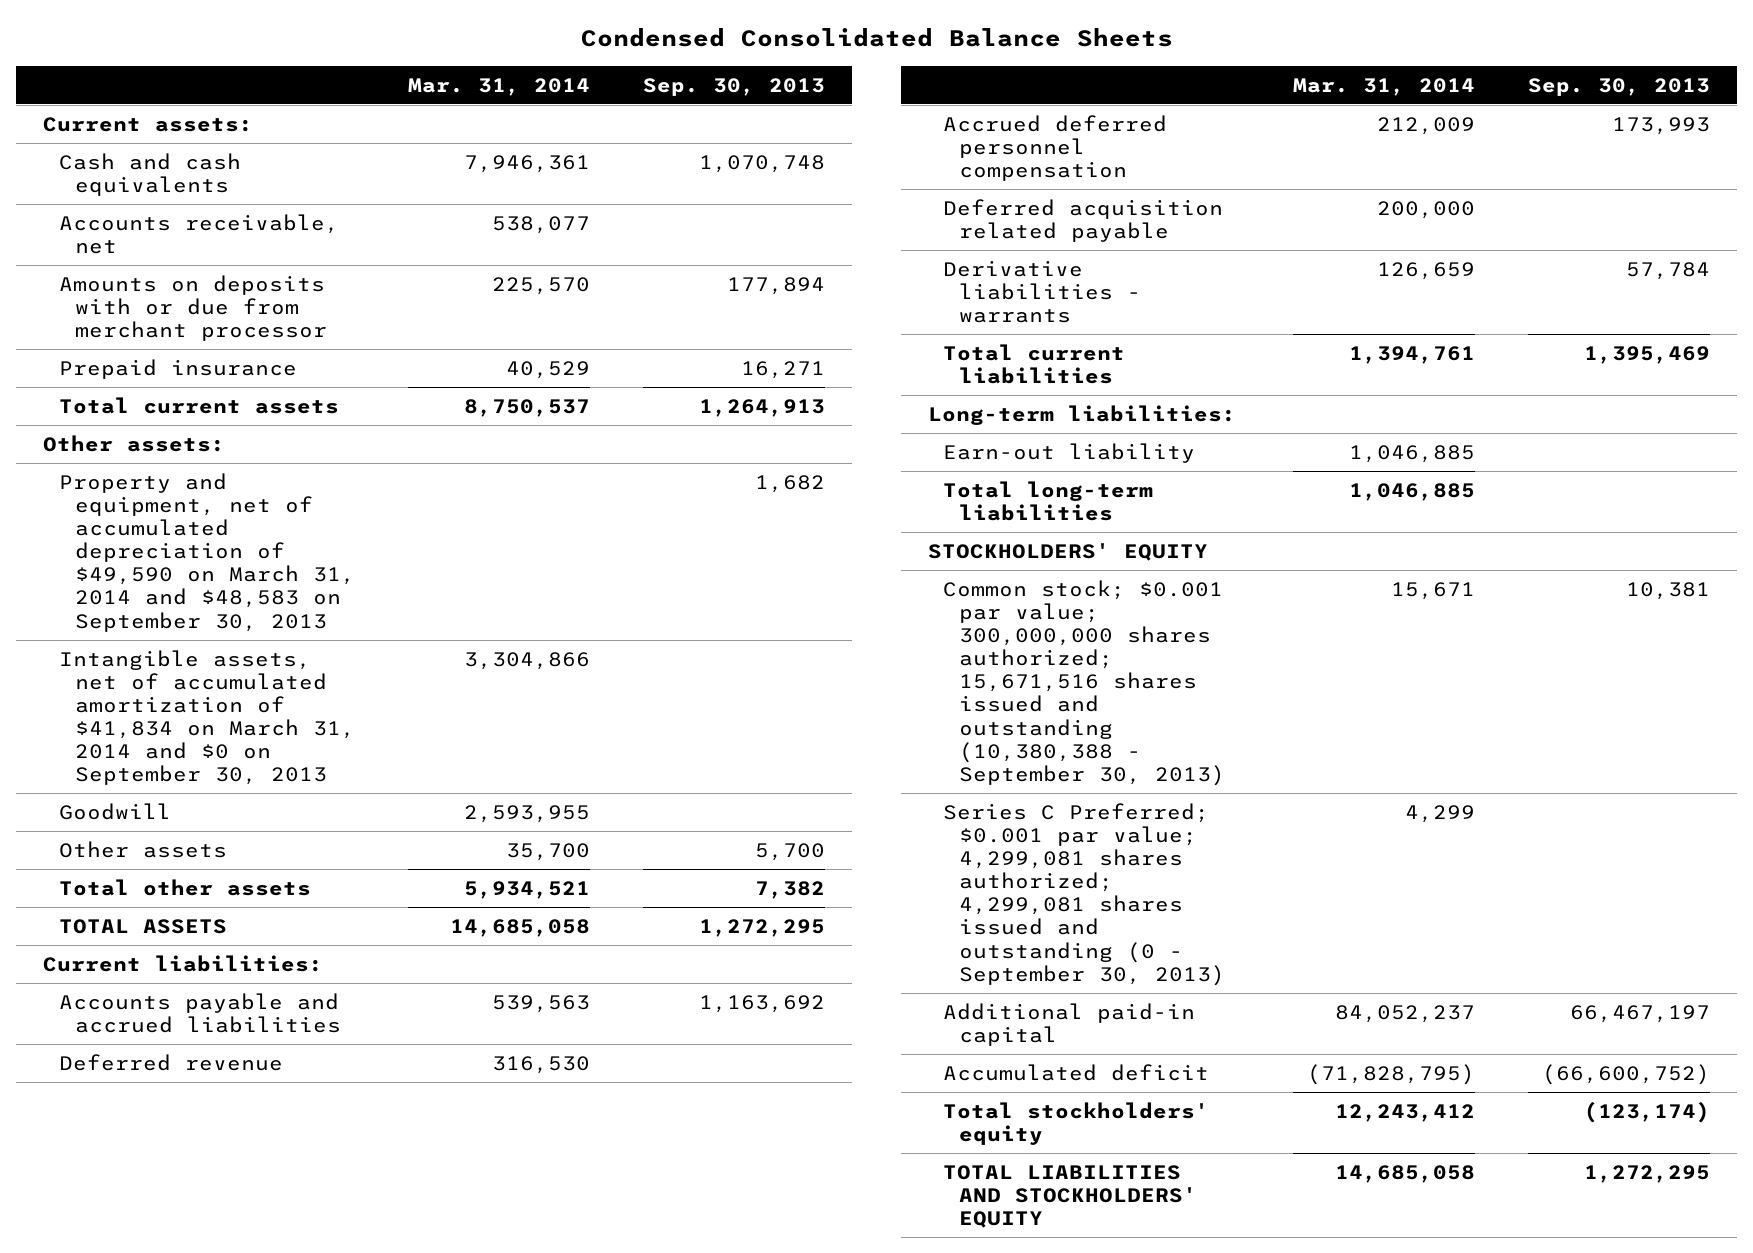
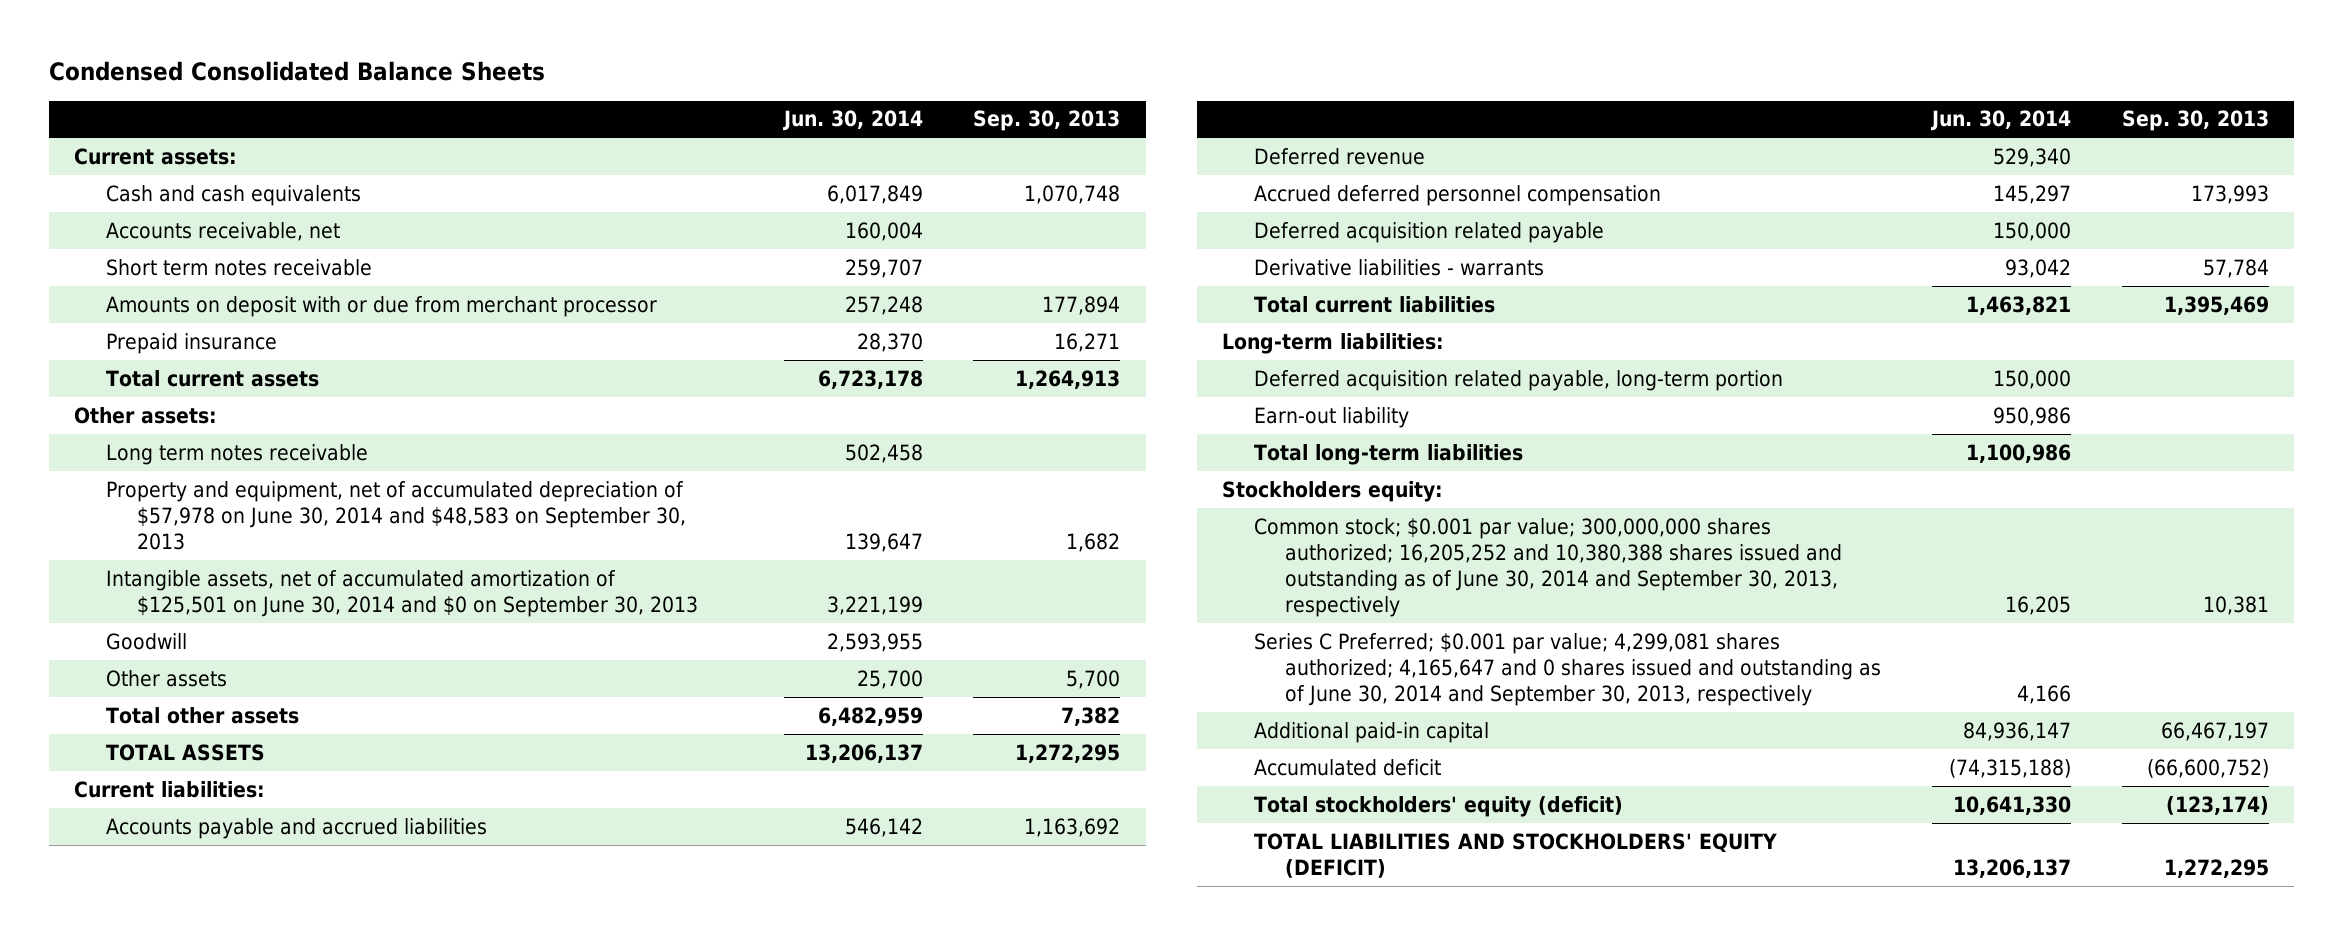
[408,77,591,96] Mar. 31, 2014 -> none
none -> [781,110,923,132] Jun. 30, 2014
none -> [105,258,372,276] Short term notes receivable
[58,274,327,341] Amounts on deposits with or due from merchant processor -> [105,295,657,317] Amounts on deposit with or due from merchant processor
none -> [105,443,368,465] Long term notes receivable
[58,472,355,632] Property and equipment, net of accumulated depreciation of $49,590 on March 31, 2014 and $48,583 on September 30, 2013 -> [105,480,687,551] Property and equipment, net of accumulated depreciation of $57,978 on June 30, 2014 and $48,583 on September 30, 2013
[58,649,355,786] Intangible assets, net of accumulated amortization of $41,834 on March 31, 2014 and $0 on September 30, 2013 -> [105,569,699,618] Intangible assets, net of accumulated amortization of $125,501 on June 30, 2014 and $0 on September 30, 2013
none -> [1253,369,1783,391] Deferred acquisition related payable, long-term portion
[927,542,1208,561] STOCKHOLDERS' EQUITY -> [1222,480,1444,502] Stockholders equity:
[943,579,1226,786] Common stock; $0.001 par value; 300,000,000 shares authorized; 15,671,516 shares issued and outstanding (10,380,388 - September 30, 2013) -> [1253,517,1843,618] Common stock; $0.001 par value; 300,000,000 shares authorized; 16,205,252 and 10,380,388 shares issued and outstanding as of June 30, 2014 and September 30, 2013, respectively
[943,802,1226,986] Series C Preferred; $0.001 par value; 4,299,081 shares authorized; 4,299,081 shares issued and outstanding (0 - September 30, 2013) -> [1253,632,1882,707] Series C Preferred; $0.001 par value; 4,299,081 shares authorized; 4,165,647 and 0 shares issued and outstanding as of June 30, 2014 and September 30, 2013, respectively
[943,1101,1210,1145] Total stockholders' equity -> [1253,795,1623,817] Total stockholders' equity (deficit)
[943,1164,1198,1228] TOTAL LIABILITIES AND STOCKHOLDERS' EQUITY -> [1253,832,1777,879] TOTAL LIABILITIES AND STOCKHOLDERS' EQUITY (DEFICIT)

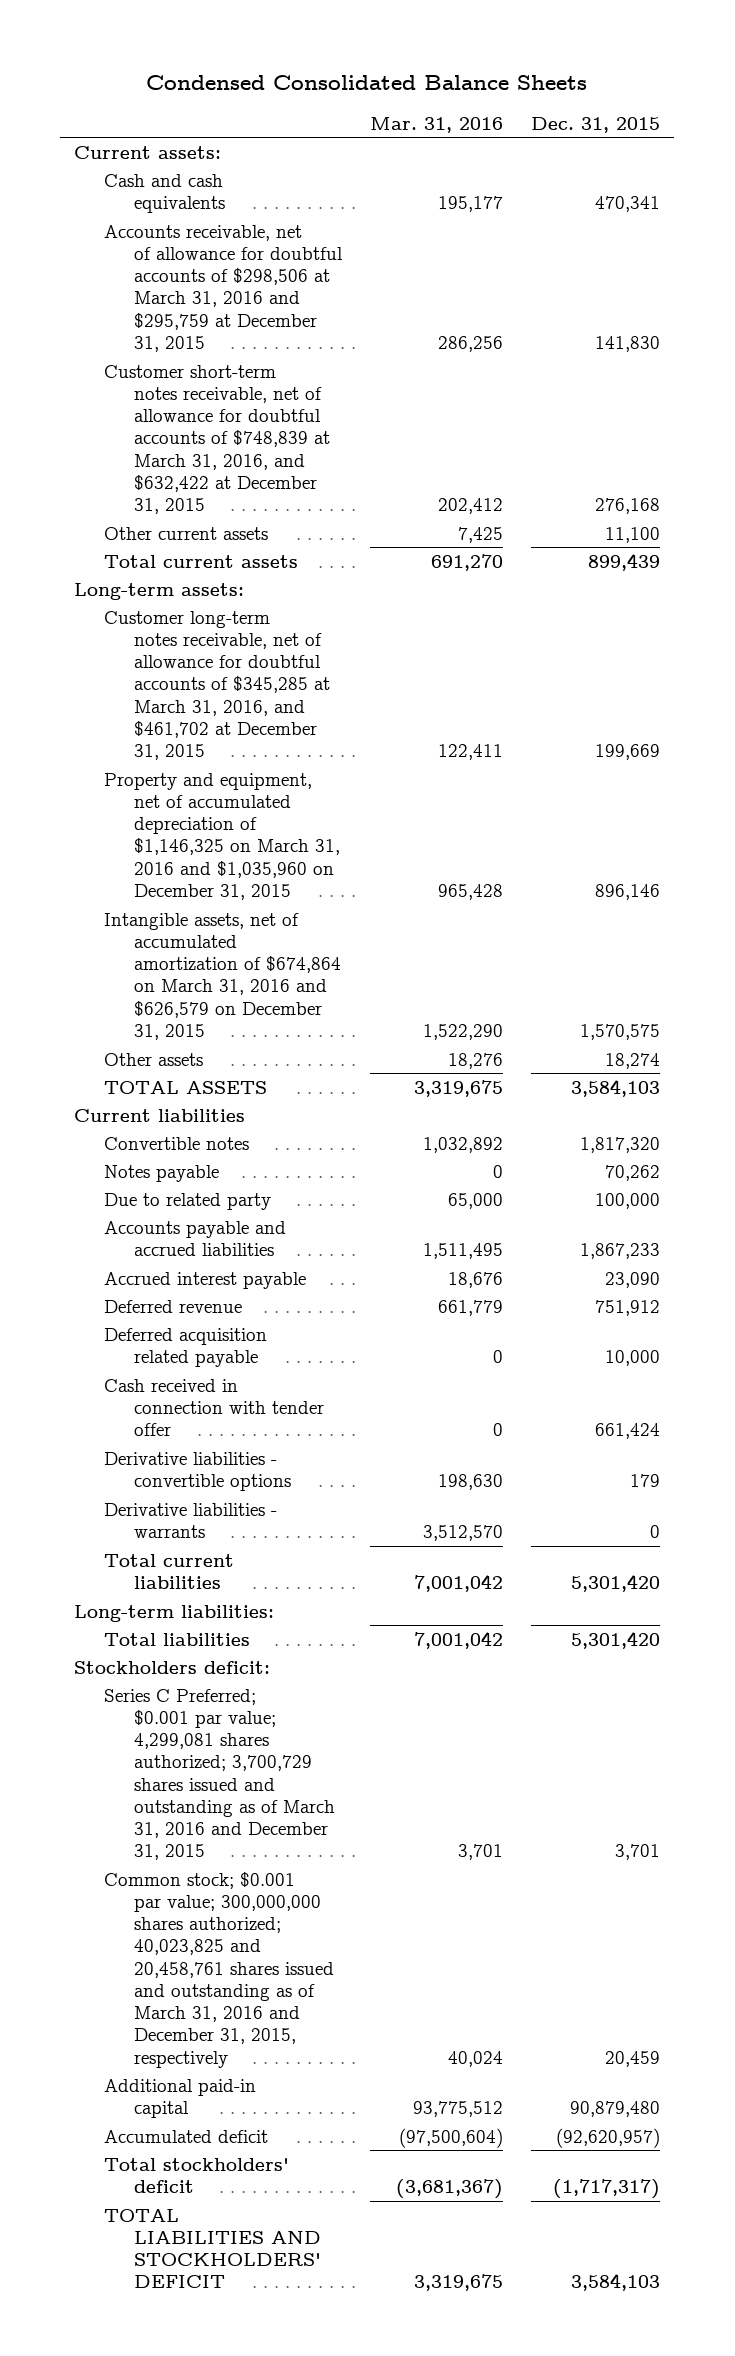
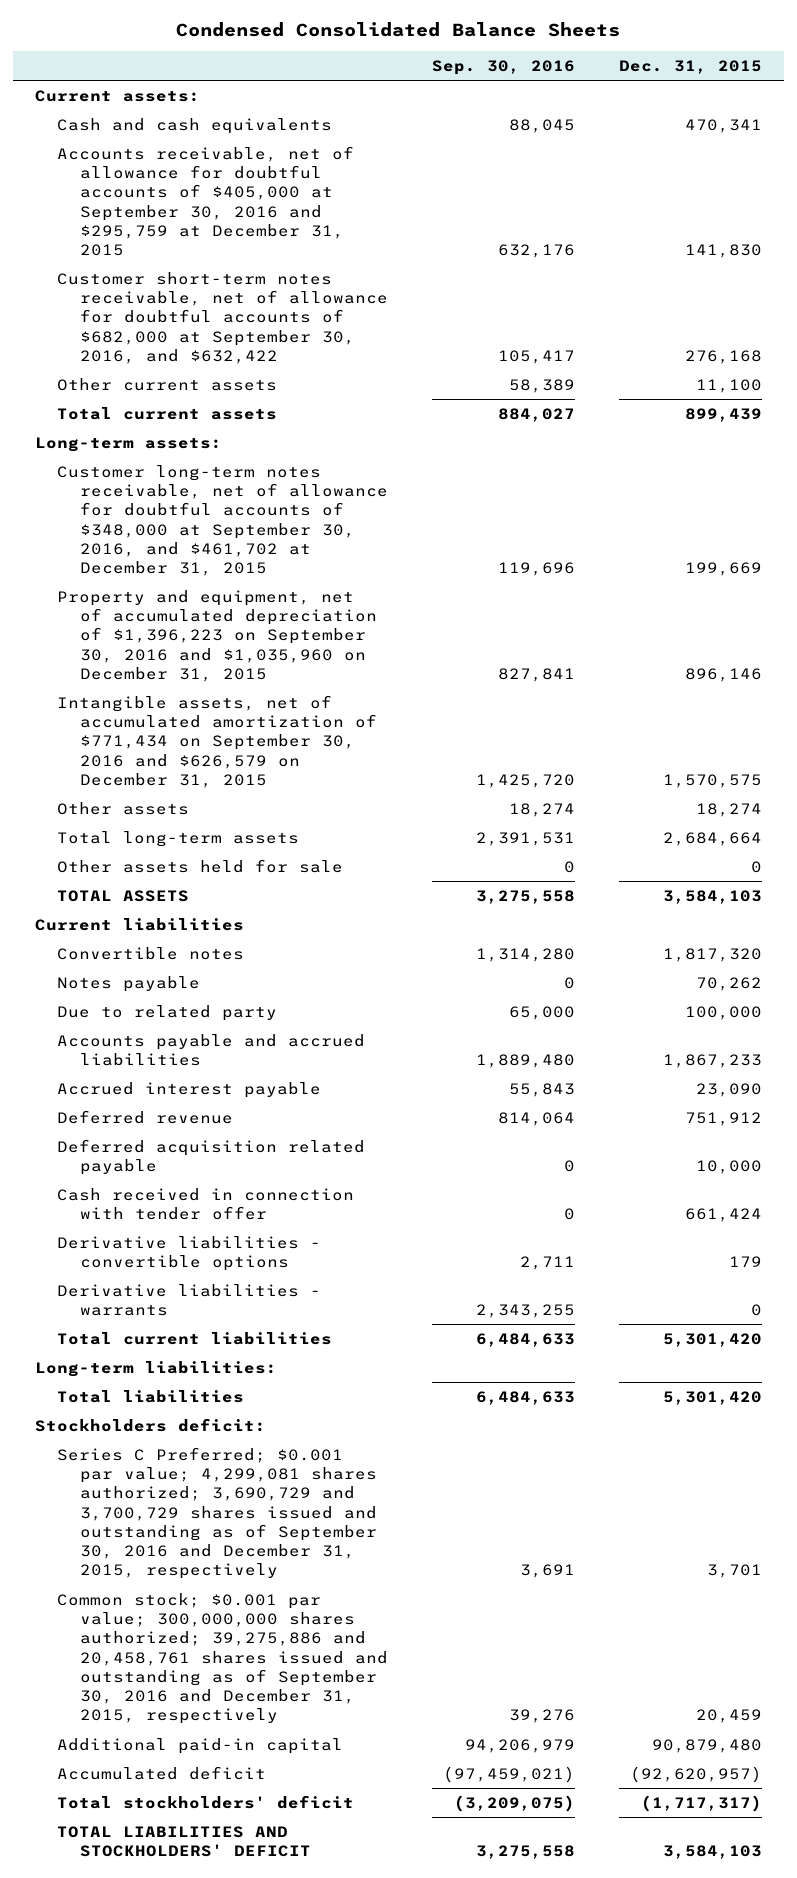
[370,116,504,133] Mar. 31, 2016 -> none
none -> [432,60,576,76] Sep. 30, 2016
[104,224,344,352] Accounts receivable, net of allowance for doubtful accounts of $298,506 at March 31, 2016 and $295,759 at December 31, 2015 -> [57,145,355,257] Accounts receivable, net of allowance for doubtful accounts of $405,000 at September 30, 2016 and $295,759 at December 31, 2015
[104,364,331,515] Customer short-term notes receivable, net of allowance for doubtful accounts of $748,839 at March 31, 2016, and $632,422 at December 31, 2015 -> [57,271,389,364] Customer short-term notes receivable, net of allowance for doubtful accounts of $682,000 at September 30, 2016, and $632,422
[104,610,331,761] Customer long-term notes receivable, net of allowance for doubtful accounts of $345,285 at March 31, 2016, and $461,702 at December 31, 2015 -> [57,464,389,577] Customer long-term notes receivable, net of allowance for doubtful accounts of $348,000 at September 30, 2016, and $461,702 at December 31, 2015
[104,772,341,900] Property and equipment, net of accumulated depreciation of $1,146,325 on March 31, 2016 and $1,035,960 on December 31, 2015 -> [57,589,378,682] Property and equipment, net of accumulated depreciation of $1,396,223 on September 30, 2016 and $1,035,960 on December 31, 2015
[104,912,342,1040] Intangible assets, net of accumulated amortization of $674,864 on March 31, 2016 and $626,579 on December 31, 2015 -> [57,694,378,788] Intangible assets, net of accumulated amortization of $771,434 on September 30, 2016 and $626,579 on December 31, 2015
none -> [57,830,300,847] Total long-term assets
none -> [57,858,344,873] Other assets held for sale
[104,1688,336,1861] Series C Preferred; $0.001 par value; 4,299,081 shares authorized; 3,700,729 shares issued and outstanding as of March 31, 2016 and December 31, 2015 -> [57,1446,378,1580] Series C Preferred; $0.001 par value; 4,299,081 shares authorized; 3,690,729 and 3,700,729 shares issued and outstanding as of September 30, 2016 and December 31, 2015, respectively
[104,1871,335,2068] Common stock; $0.001 par value; 300,000,000 shares authorized; 40,023,825 and 20,458,761 shares issued and outstanding as of March 31, 2016 and December 31, 2015, respectively -> [57,1592,389,1725] Common stock; $0.001 par value; 300,000,000 shares authorized; 39,275,886 and 20,458,761 shares issued and outstanding as of September 30, 2016 and December 31, 2015, respectively

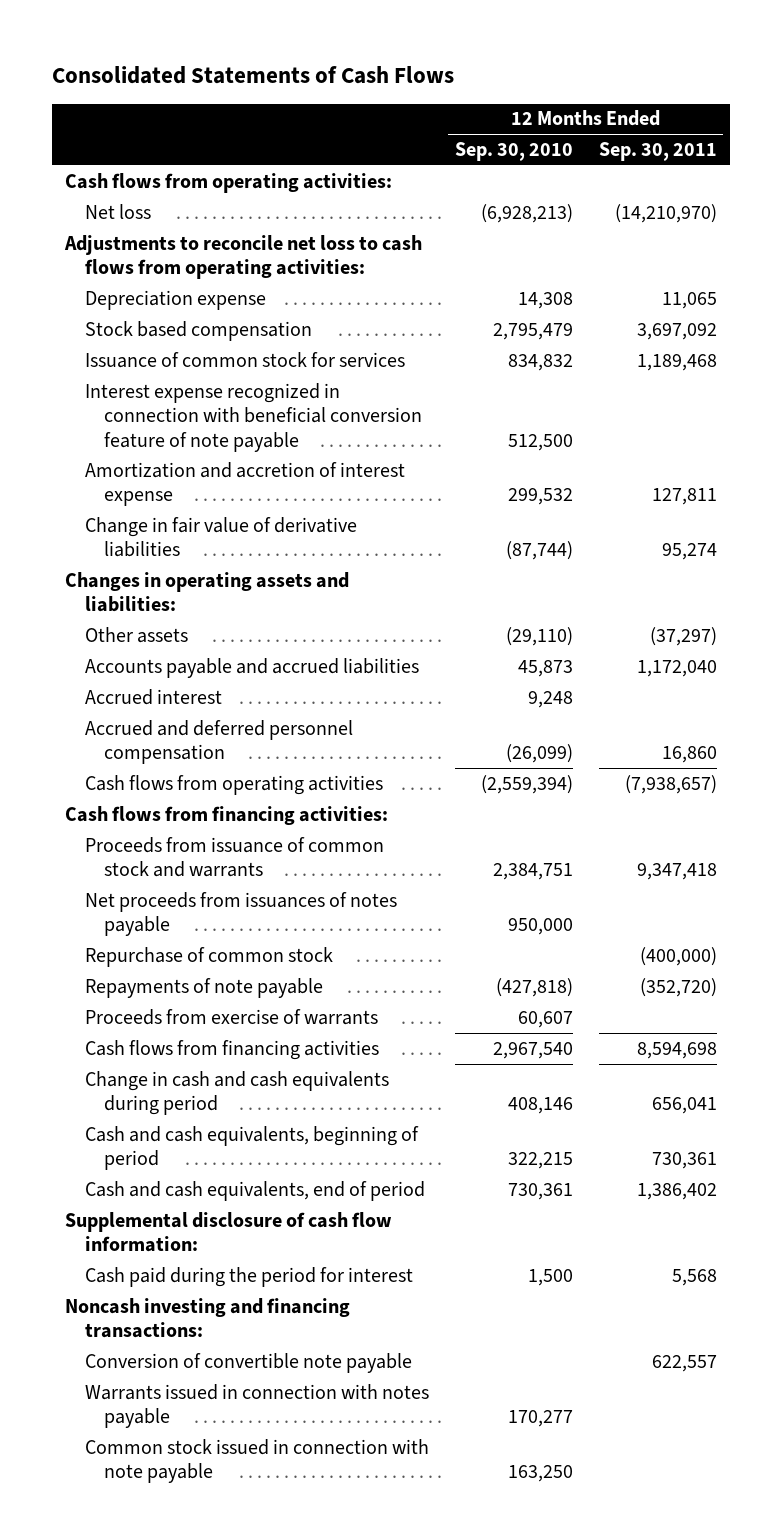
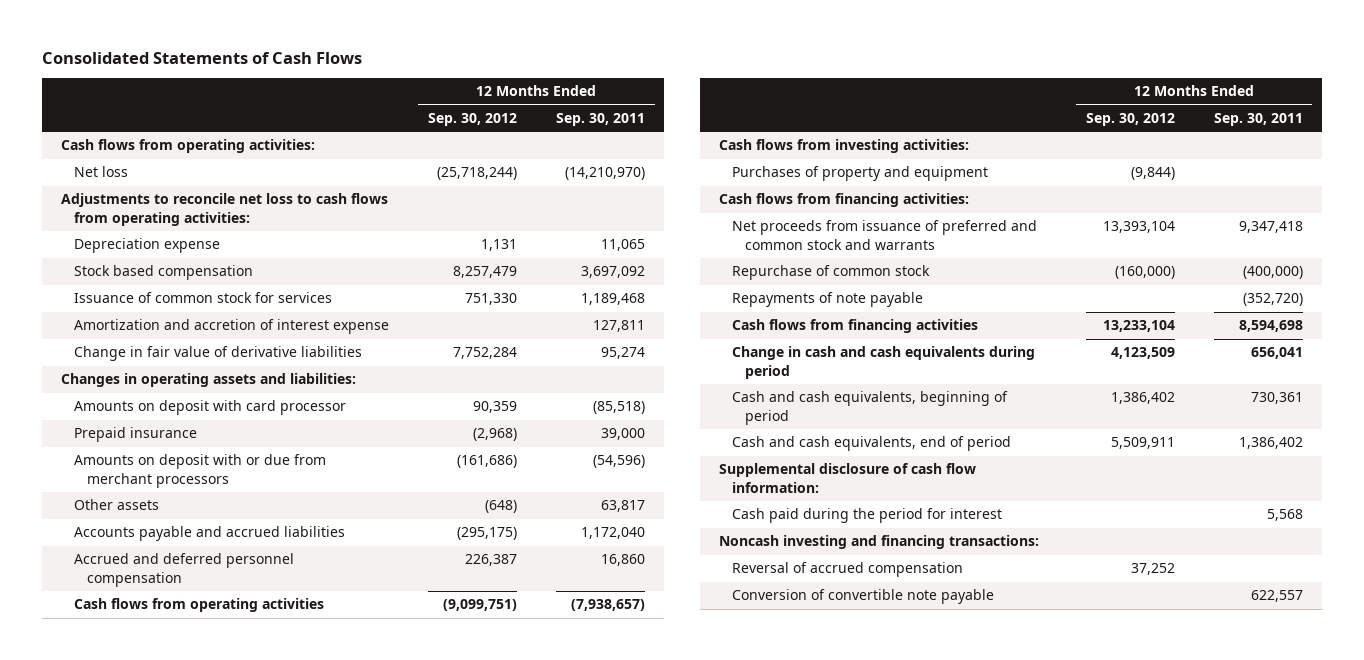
[454,142,573,162] Sep. 30, 2010 -> none
none -> [428,113,518,127] Sep. 30, 2012
[84,382,422,452] Interest expense recognized in connection with beneficial conversion feature of note payable -> none
none -> [74,400,347,416] Amounts on deposit with card processor
none -> [74,427,198,443] Prepaid insurance
none -> [74,454,327,488] Amounts on deposit with or due from merchant processors
[649,626,717,646] (37,297) -> [600,500,645,513] 63,817
[84,688,222,705] Accrued interest -> none
none -> [719,139,970,154] Cash flows from investing activities:
none -> [732,166,989,182] Purchases of property and equipment
[84,891,397,937] Net proceeds from issuances of notes payable -> none
[84,836,384,878] Proceeds from issuance of common stock and warrants -> [732,220,1038,250] Net proceeds from issuance of preferred and common stock and warrants
[84,1008,378,1025] Proceeds from exercise of warrants -> none
none -> [732,562,964,578] Reversal of accrued compensation
[84,1383,429,1429] Warrants issued in connection with notes payable -> none
[84,1438,429,1484] Common stock issued in connection with note payable -> none

